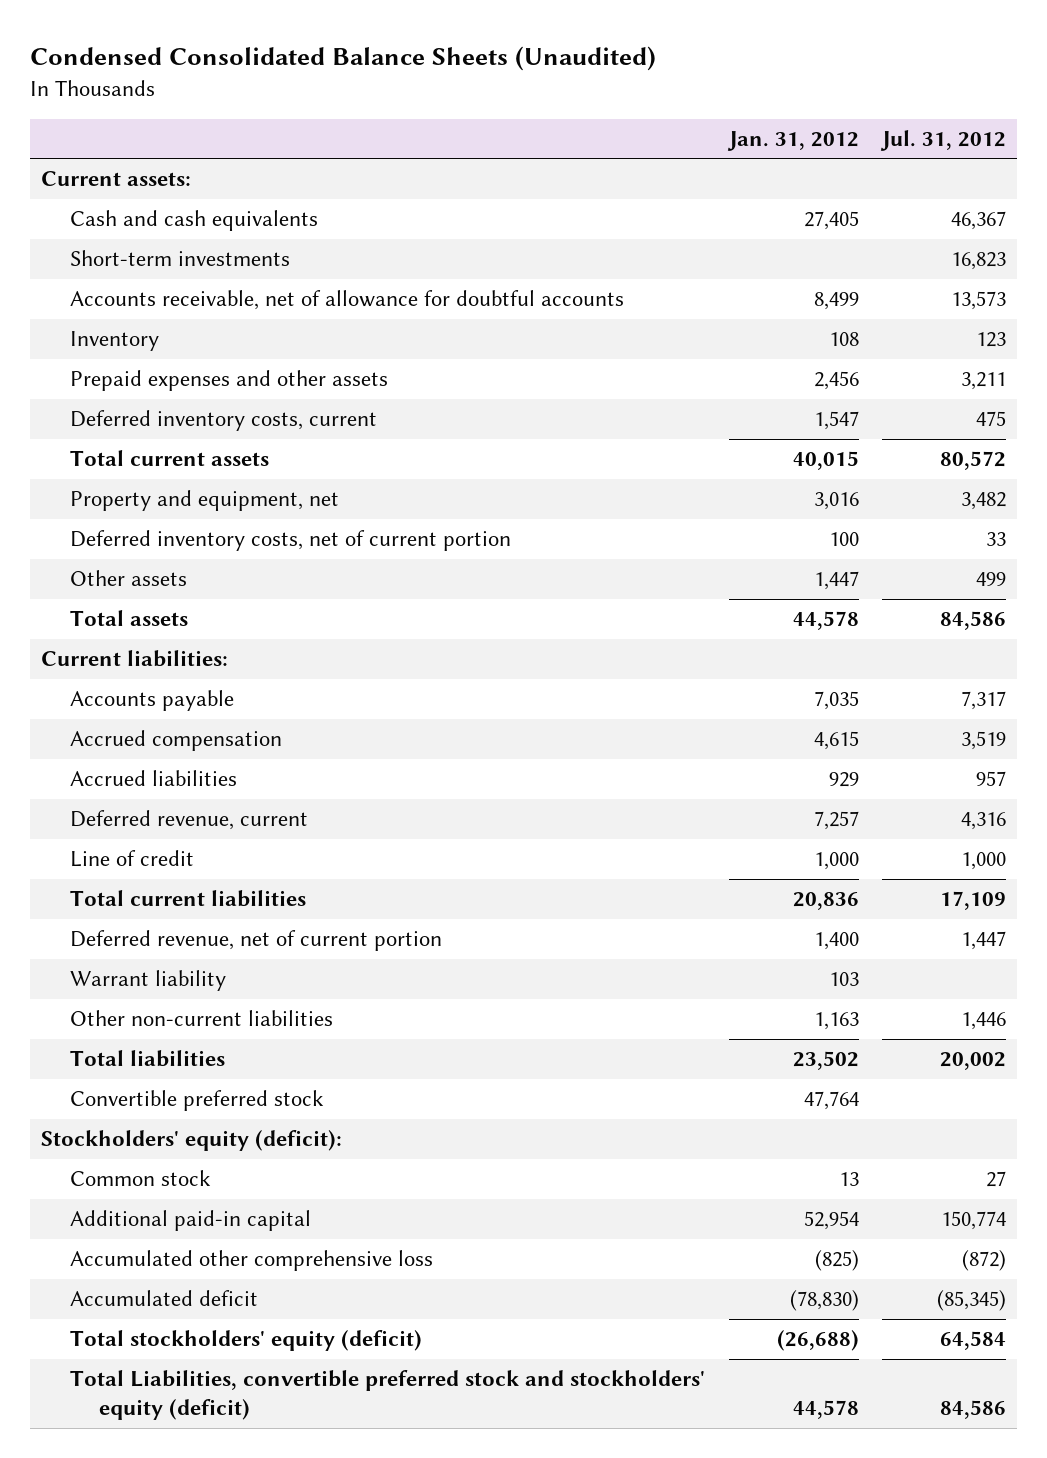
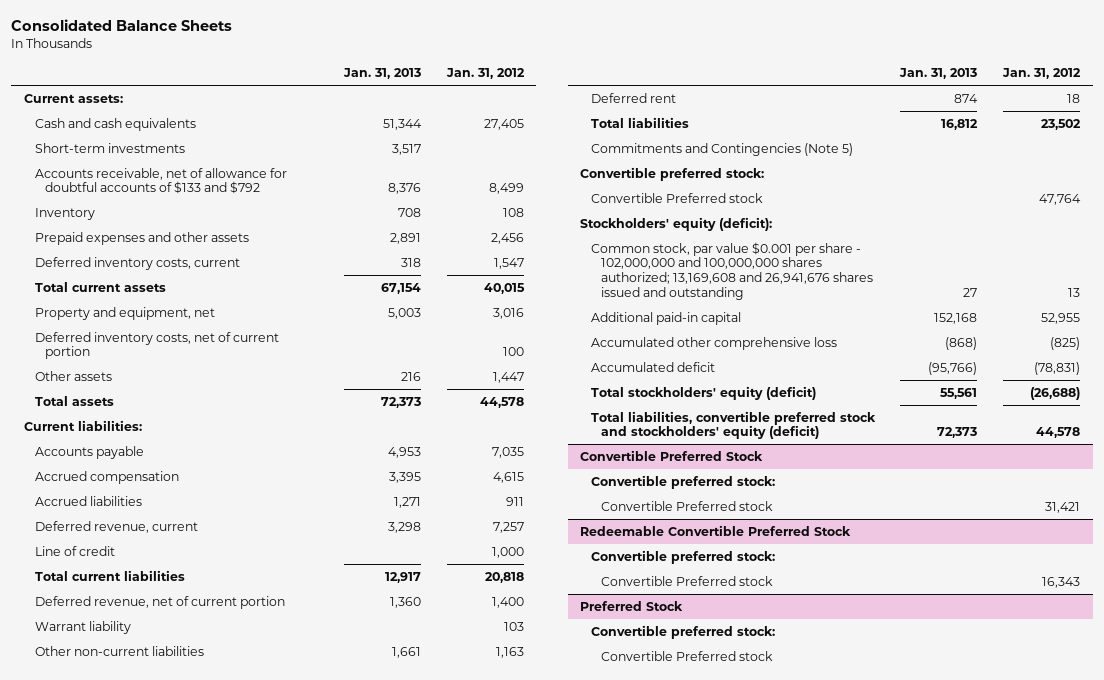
[29,46,656,72] Condensed Consolidated Balance Sheets (Unaudited) -> [11,18,233,31] Consolidated Balance Sheets
[879,129,1006,151] Jul. 31, 2012 -> none
none -> [343,68,422,80] Jan. 31, 2013
[70,290,625,311] Accounts receivable, net of allowance for doubtful accounts -> [34,167,287,195] Accounts receivable, net of allowance for doubtful accounts of $133 and $792
[828,772,859,788] 929 -> [505,496,524,506] 911
[792,892,859,911] 20,836 -> [484,571,524,583] 20,818
none -> [590,92,676,103] Deferred rent
none -> [590,142,853,156] Commitments and Contingencies (Note 5)
none -> [580,166,765,181] Convertible preferred stock:
[70,1090,325,1112] Convertible preferred stock -> [590,192,763,203] Convertible Preferred stock
[70,1170,212,1187] Common stock -> [590,241,874,300] Common stock, par value $0.001 per share - 102,000,000 and 100,000,000 shares authorized; 13,169,608 and 26,941,676 shares issued and outstanding
[803,1211,859,1231] 52,954 -> [1040,312,1080,324] 52,955
[789,1290,859,1312] (78,830) -> [1033,361,1080,375] (78,831)
[70,1370,706,1421] Total Liabilities, convertible preferred stock and stockholders' equity (deficit) -> [590,410,876,440] Total liabilities, convertible preferred stock and stockholders' equity (deficit)
none -> [580,449,764,461] Convertible Preferred Stock
none -> [590,474,775,489] Convertible preferred stock:
none -> [601,500,774,511] Convertible Preferred stock
none -> [580,524,852,536] Redeemable Convertible Preferred Stock
none -> [590,549,775,564] Convertible preferred stock:
none -> [601,575,774,586] Convertible Preferred stock
none -> [580,600,684,611] Preferred Stock
none -> [590,624,775,639] Convertible preferred stock:
none -> [601,650,774,661] Convertible Preferred stock

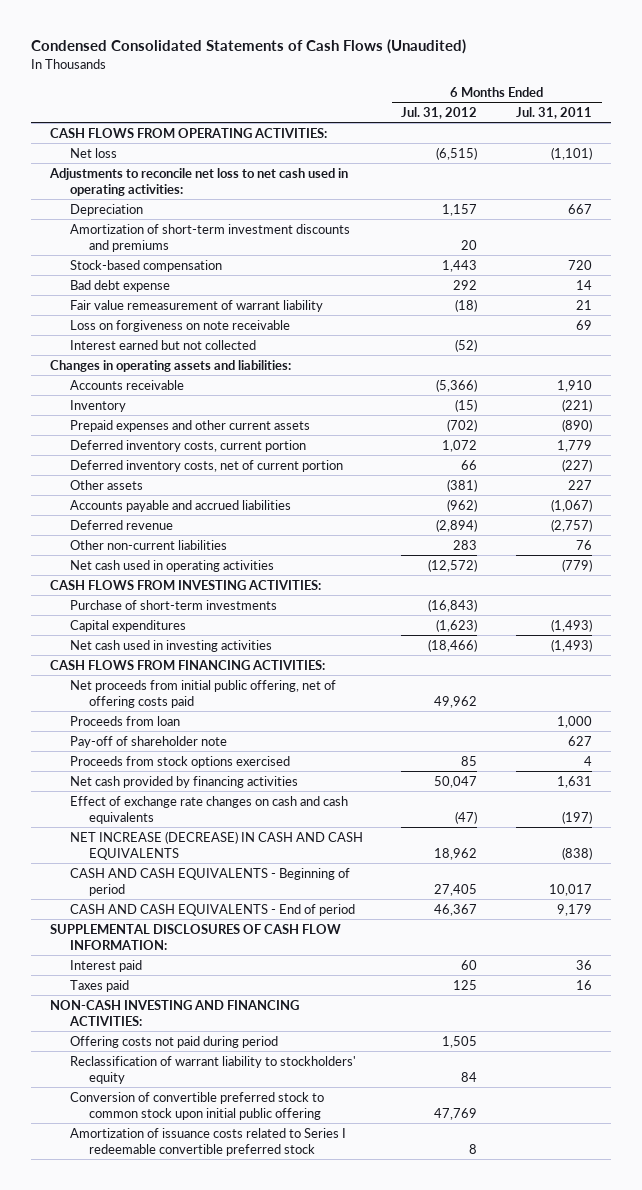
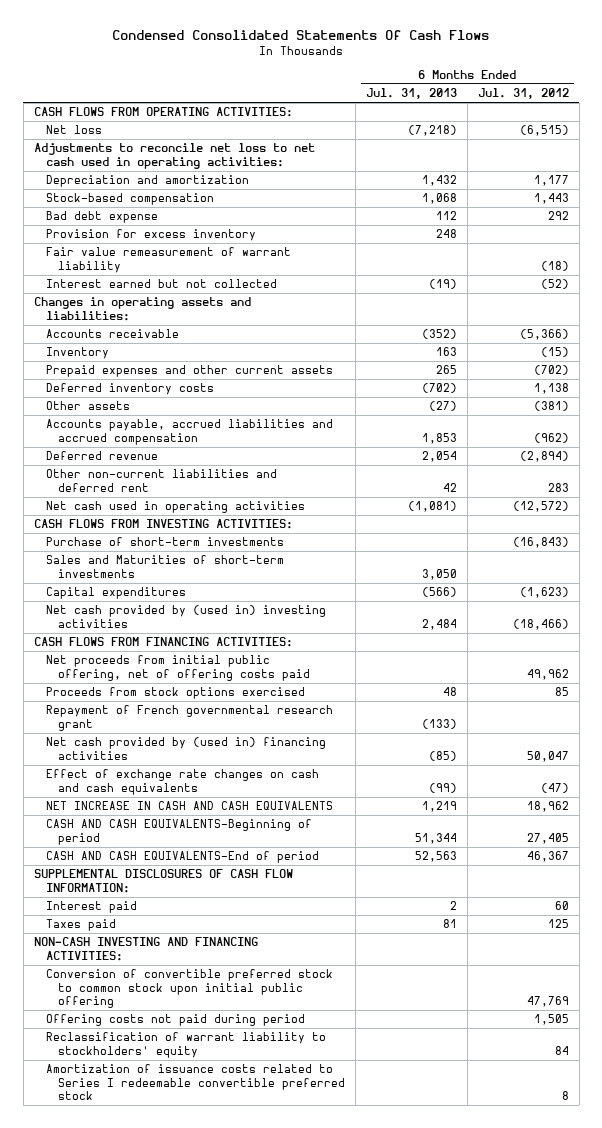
[30,39,466,55] Condensed Consolidated Statements of Cash Flows (Unaudited) -> [112,30,490,41] Condensed Consolidated Statements Of Cash Flows
[516,106,593,119] Jul. 31, 2011 -> none
none -> [366,88,458,100] Jul. 31, 2013
[69,223,350,252] Amortization of short-term investment discounts and premiums -> none
[69,203,143,216] Depreciation -> [45,175,249,188] Depreciation and amortization
[442,203,478,216] 1,157 -> [533,175,569,187] 1,177
none -> [45,229,256,242] Provision for excess inventory
[69,319,290,332] Loss on forgiveness on note receivable -> none
[69,459,343,472] Deferred inventory costs, net of current portion -> none
[69,439,306,452] Deferred inventory costs, current portion -> [45,383,214,396] Deferred inventory costs
[442,439,478,452] 1,072 -> [533,383,569,395] 1,138
[69,499,291,512] Accounts payable and accrued liabilities -> [45,419,333,445] Accounts payable, accrued liabilities and accrued compensation
[69,539,227,550] Other non-current liabilities -> [45,469,277,492] Other non-current liabilities and deferred rent
none -> [45,555,284,578] Sales and Maturities of short-term investments
[69,639,272,652] Net cash used in investing activities -> [45,605,326,628] Net cash provided by (used in) investing activities
[69,715,180,726] Proceeds from loan -> none
[69,735,227,748] Pay-off of shareholder note -> none
none -> [45,705,333,731] Repayment of French governmental research grant
[69,775,298,788] Net cash provided by financing activities -> [45,737,326,760] Net cash provided by (used in) financing activities
[69,830,363,860] NET INCREASE (DECREASE) IN CASH AND CASH EQUIVALENTS -> [45,801,333,811] NET INCREASE IN CASH AND CASH EQUIVALENTS
[69,867,350,896] CASH AND CASH EQUIVALENTS - Beginning of period -> [45,819,312,845] CASH AND CASH EQUIVALENTS-Beginning of period
[69,903,355,916] CASH AND CASH EQUIVALENTS - End of period -> [45,851,319,864] CASH AND CASH EQUIVALENTS-End of period
[69,1091,324,1120] Conversion of convertible preferred stock to common stock upon initial public offering -> [45,969,333,1009] Conversion of convertible preferred stock to common stock upon initial public offering

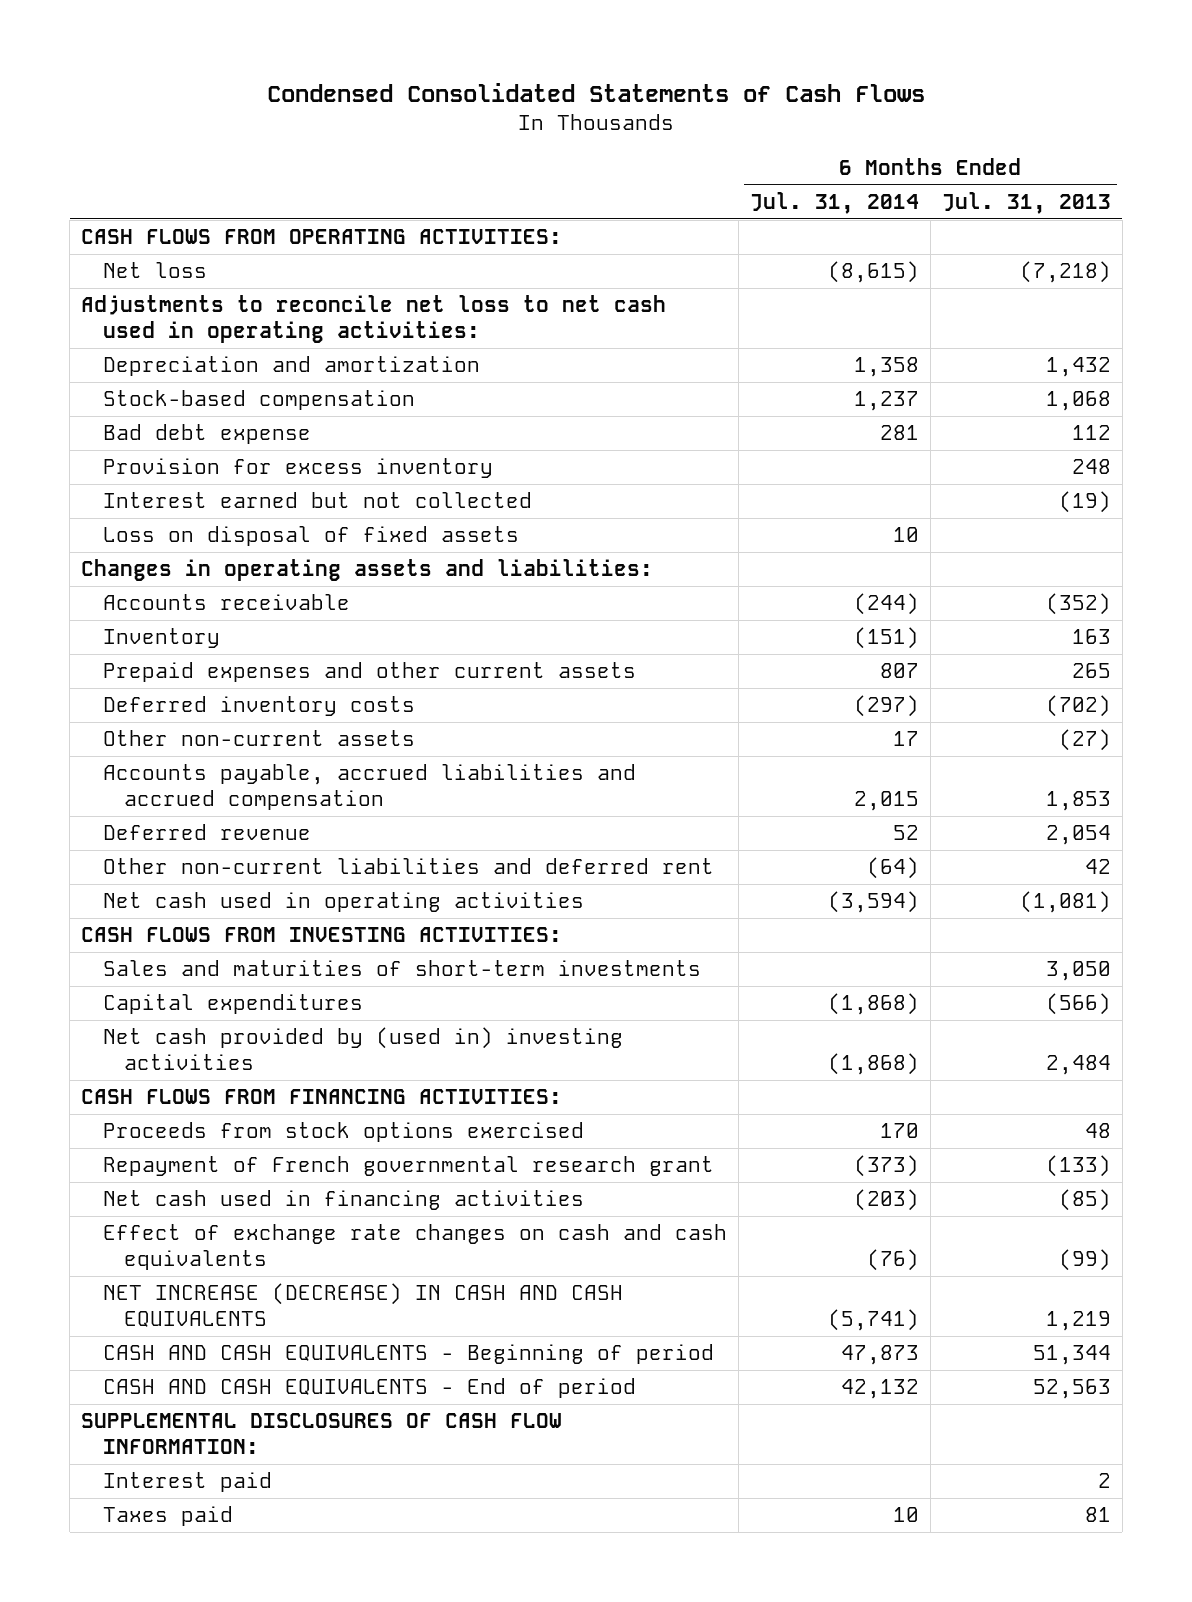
[112,30,490,41] Condensed Consolidated Statements Of Cash Flows -> [267,82,926,102] Condensed Consolidated Statements of Cash Flows
[477,88,569,100] Jul. 31, 2012 -> none
none -> [749,192,919,215] Jul. 31, 2014
[45,247,291,273] Fair value remeasurement of warrant liability -> none
none -> [102,526,519,547] Loss on disposal of fixed assets
[45,401,130,411] Other assets -> [102,730,415,747] Other non-current assets
[45,537,284,547] Purchase of short-term investments -> none
[45,555,284,578] Sales and Maturities of short-term investments -> [102,960,701,977] Sales and maturities of short-term investments
[45,655,311,681] Net proceeds from initial public offering, net of offering costs paid -> none
[45,737,326,760] Net cash provided by (used in) financing activities -> [102,1190,584,1211] Net cash used in financing activities
[45,801,333,811] NET INCREASE IN CASH AND CASH EQUIVALENTS -> [102,1283,623,1327] NET INCREASE (DECREASE) IN CASH AND CASH EQUIVALENTS
[45,819,312,845] CASH AND CASH EQUIVALENTS-Beginning of period -> [102,1344,714,1365] CASH AND CASH EQUIVALENTS - Beginning of period
[45,851,319,864] CASH AND CASH EQUIVALENTS-End of period -> [102,1378,636,1399] CASH AND CASH EQUIVALENTS - End of period
[33,937,258,961] NON-CASH INVESTING AND FINANCING ACTIVITIES: -> none
[45,969,333,1009] Conversion of convertible preferred stock to common stock upon initial public offering -> none
[45,1014,305,1027] Offering costs not paid during period -> none
[45,1032,326,1058] Reclassification of warrant liability to stockholders' equity -> none
[45,1064,346,1101] Amortization of issuance costs related to Series I redeemable convertible preferred stock -> none

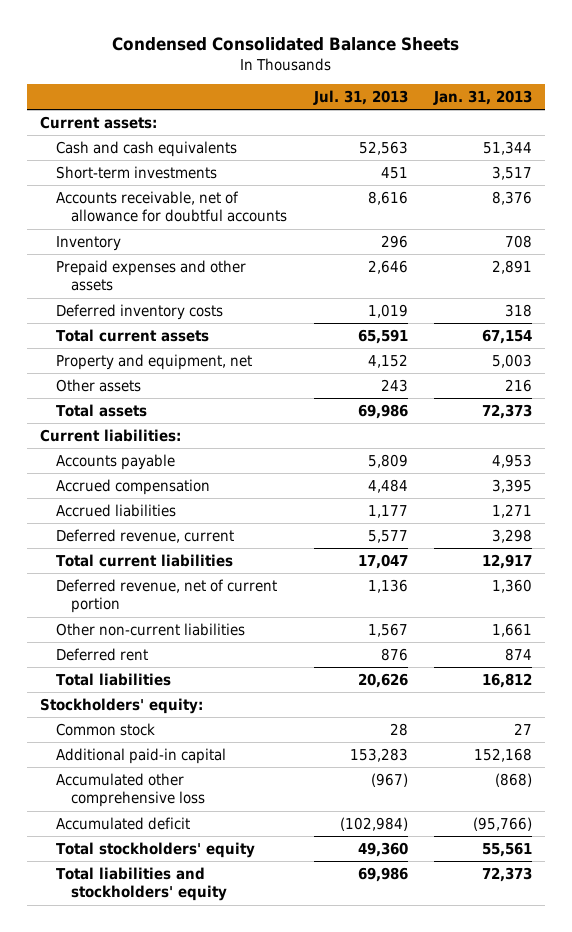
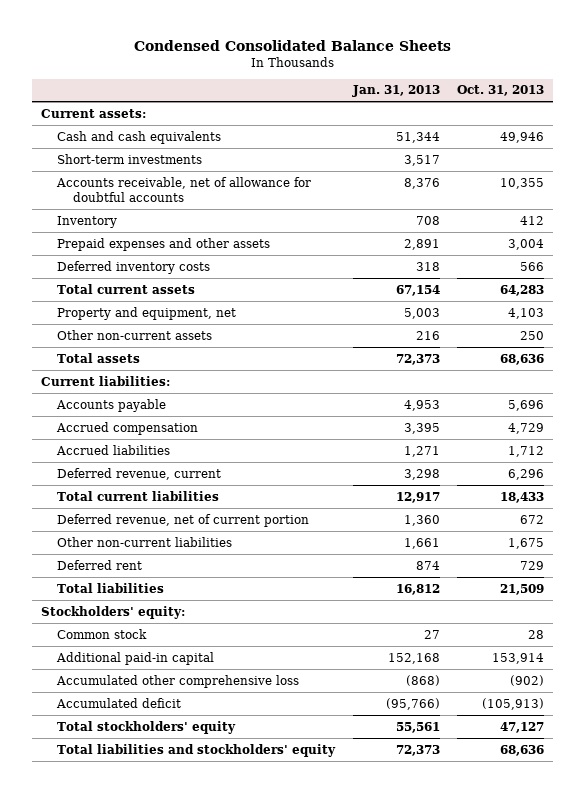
[312,90,408,106] Jul. 31, 2013 -> none
none -> [457,85,545,97] Oct. 31, 2013
[55,378,141,392] Other assets -> [56,329,212,340] Other non-current assets

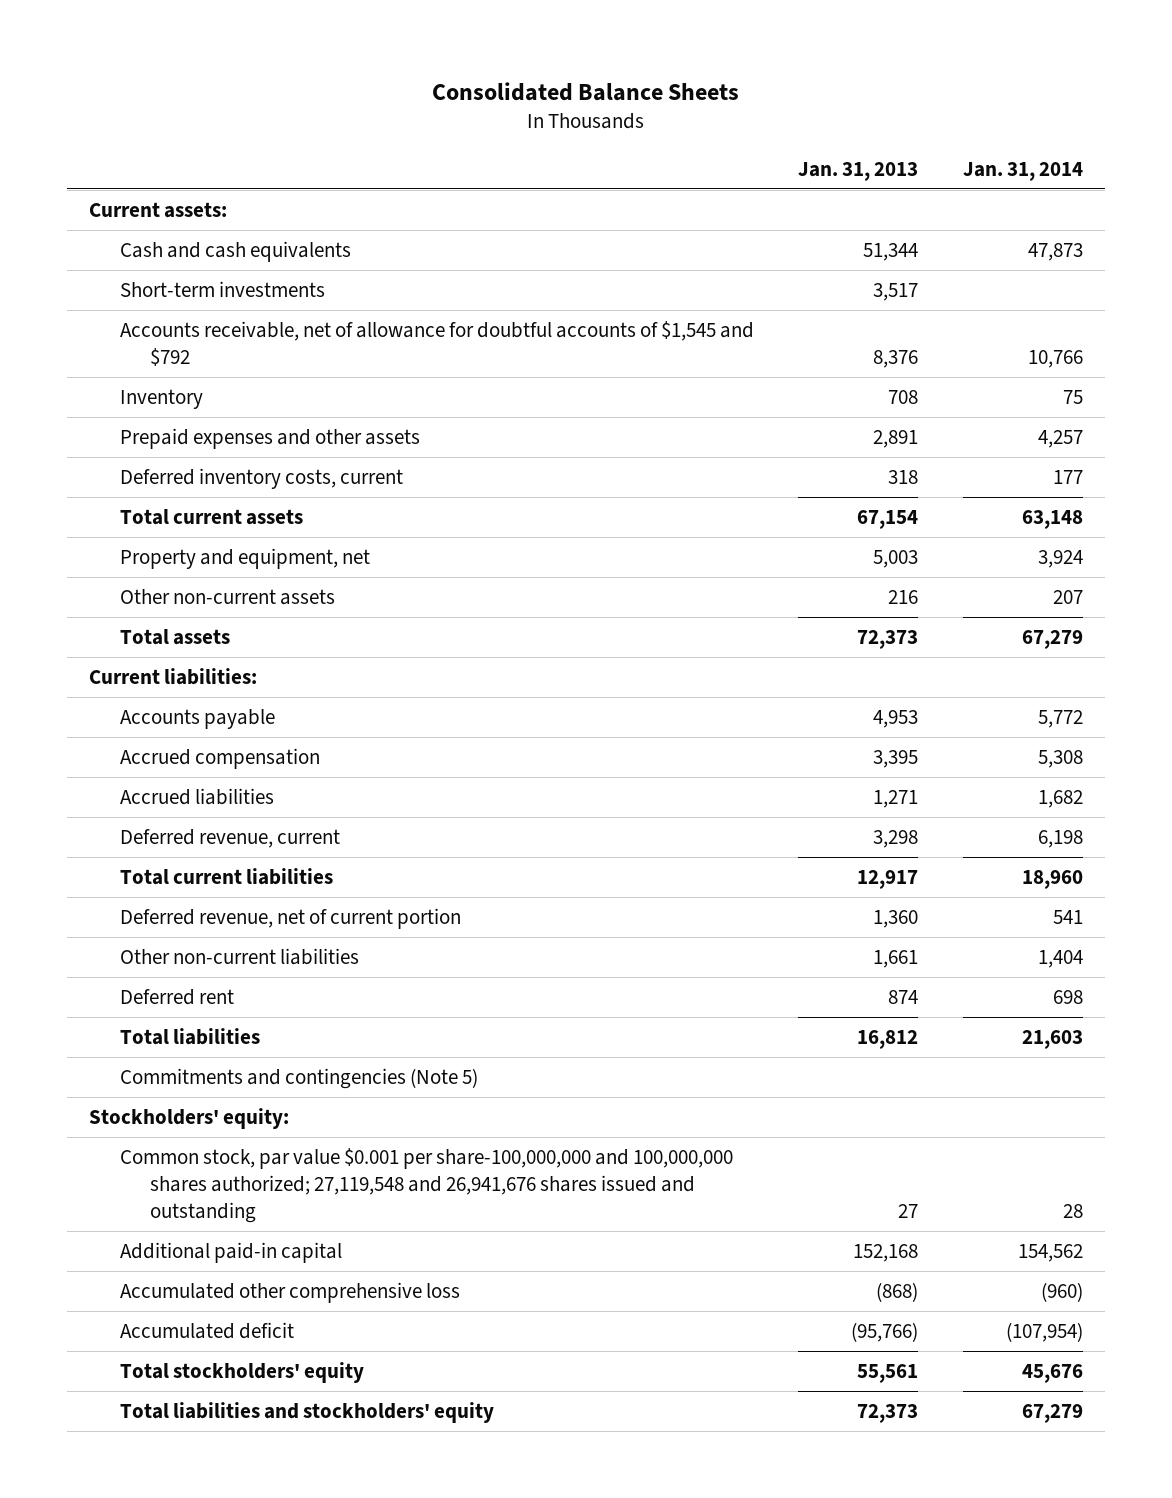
[133,39,451,51] Condensed Consolidated Balance Sheets -> [432,81,740,101] Consolidated Balance Sheets
[457,85,545,97] Oct. 31, 2013 -> none
none -> [963,162,1084,182] Jan. 31, 2014
[55,176,311,202] Accounts receivable, net of allowance for doubtful accounts -> [119,320,754,366] Accounts receivable, net of allowance for doubtful accounts of $1,545 and $792
[56,260,210,274] Deferred inventory costs -> [119,467,403,489] Deferred inventory costs, current
none -> [119,1067,478,1089] Commitments and contingencies (Note 5)
[56,628,147,639] Common stock -> [119,1147,733,1223] Common stock, par value $0.001 per share-100,000,000 and 100,000,000 shares authorized; 27,119,548 and 26,941,676 shares issued and outstanding

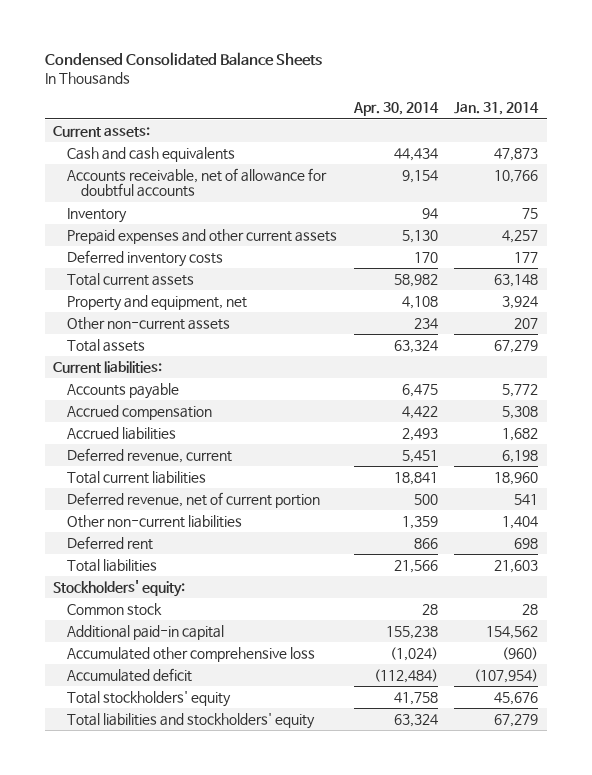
[432,81,740,101] Consolidated Balance Sheets -> [44,52,322,67] Condensed Consolidated Balance Sheets
[798,162,919,182] Jan. 31, 2013 -> none
none -> [352,102,439,117] Apr. 30, 2014
[119,280,325,297] Short-term investments -> none
[119,320,754,366] Accounts receivable, net of allowance for doubtful accounts of $1,545 and $792 -> [67,167,328,198] Accounts receivable, net of allowance for doubtful accounts
[119,427,420,449] Prepaid expenses and other assets -> [67,228,338,244] Prepaid expenses and other current assets
[119,467,403,489] Deferred inventory costs, current -> [67,249,224,267] Deferred inventory costs
[119,1067,478,1089] Commitments and contingencies (Note 5) -> none
[119,1147,733,1223] Common stock, par value $0.001 per share-100,000,000 and 100,000,000 shares authorized; 27,119,548 and 26,941,676 shares issued and outstanding -> [67,602,163,616] Common stock

